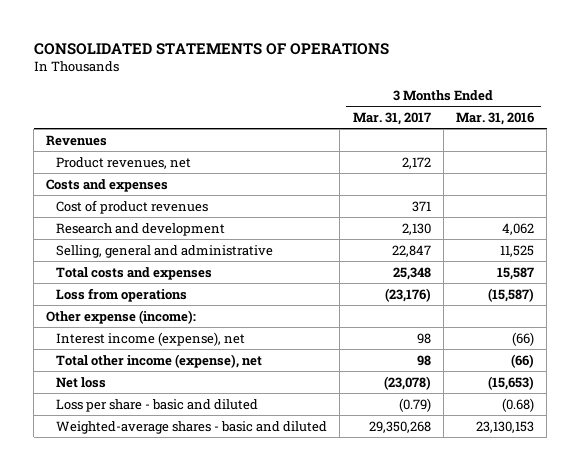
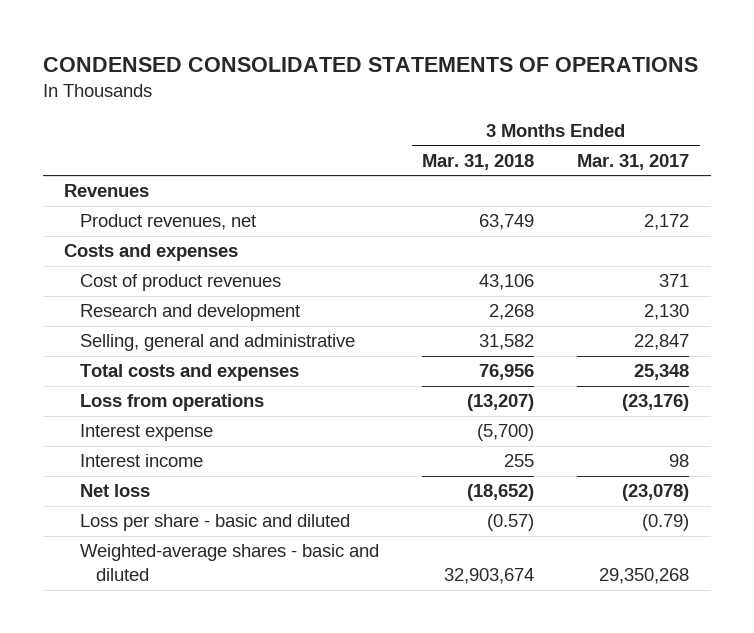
[33,42,389,55] CONSOLIDATED STATEMENTS OF OPERATIONS -> [42,56,698,72] CONDENSED CONSOLIDATED STATEMENTS OF OPERATIONS
[456,111,535,125] Mar. 31, 2016 -> none
none -> [422,153,535,170] Mar. 31, 2018
[46,309,197,324] Other expense (income): -> none
[56,353,263,368] Total other income (expense), net -> none
none -> [80,424,214,442] Interest expense
[56,331,246,346] Interest income (expense), net -> [80,454,204,468] Interest income

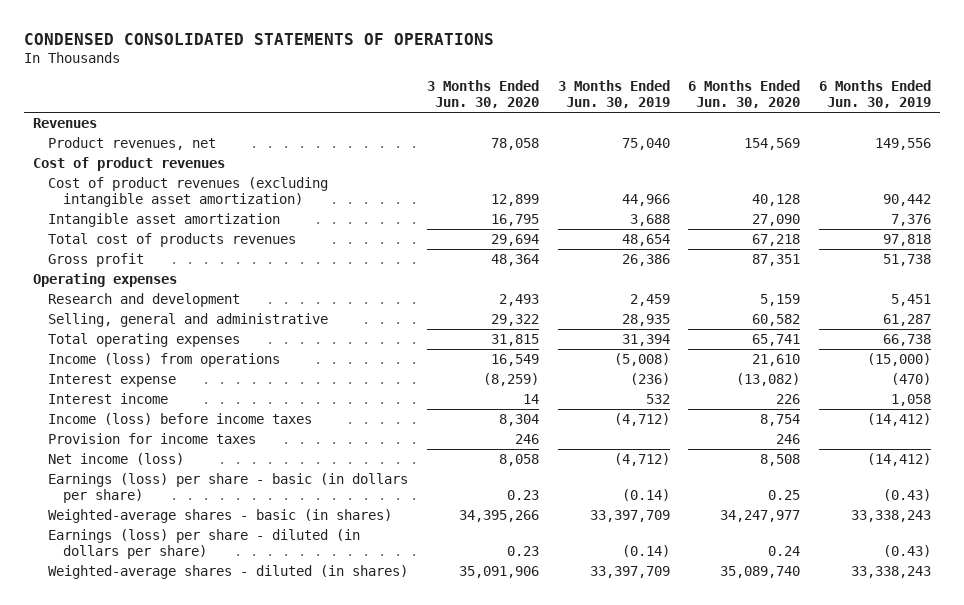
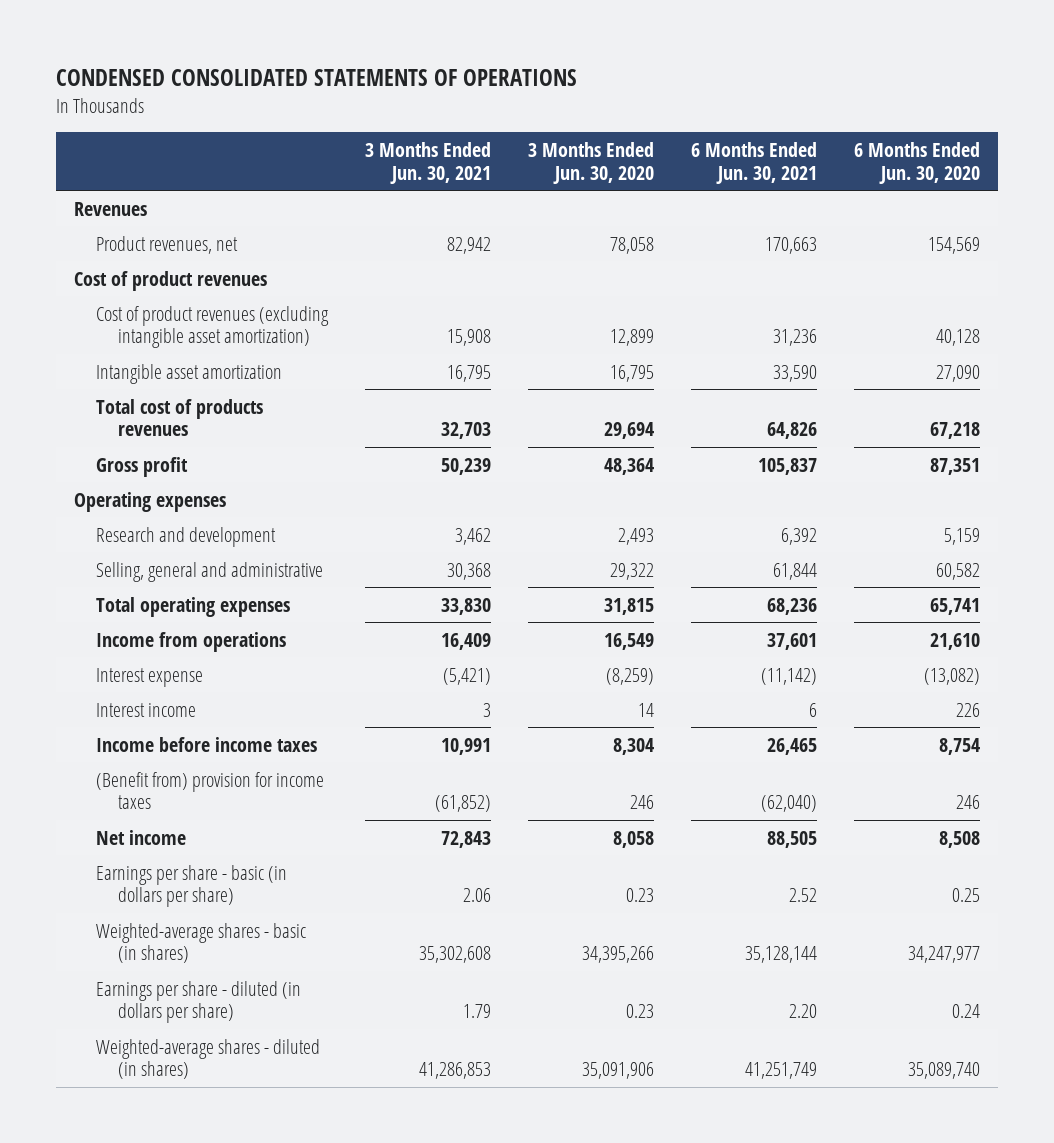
[557,80,670,109] 3 Months Ended Jun. 30, 2019 -> none
[818,80,931,109] 6 Months Ended Jun. 30, 2019 -> none
none -> [365,141,492,184] 3 Months Ended Jun. 30, 2021
none -> [690,141,817,184] 6 Months Ended Jun. 30, 2021
[48,352,281,367] Income (loss) from operations -> [96,631,287,652] Income from operations
[48,412,313,425] Income (loss) before income taxes -> [96,736,318,752] Income before income taxes
[48,432,257,444] Provision for income taxes -> [96,771,325,810] (Benefit from) provision for income taxes
[48,452,185,465] Net income (loss) -> [96,829,187,845] Net income
[48,472,409,503] Earnings (loss) per share - basic (in dollars per share) -> [96,864,288,908] Earnings per share - basic (in dollars per share)
[48,528,361,559] Earnings (loss) per share - diluted (in dollars per share) -> [96,980,302,1024] Earnings per share - diluted (in dollars per share)

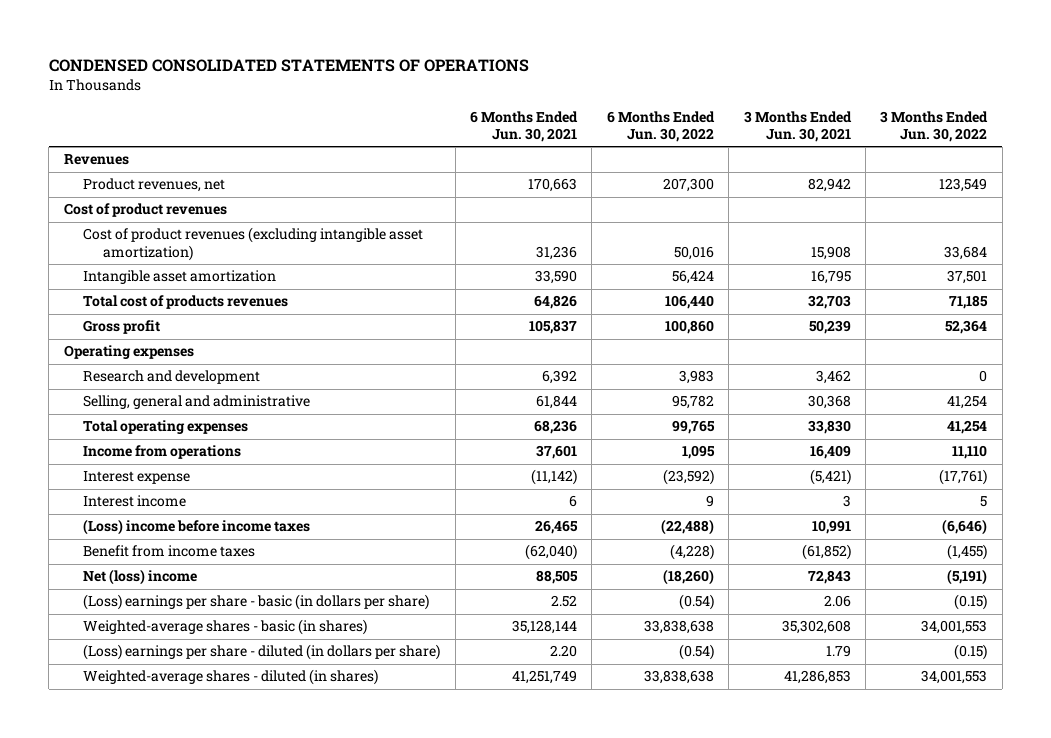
[528,141,655,184] 3 Months Ended Jun. 30, 2020 -> none
[853,141,980,184] 6 Months Ended Jun. 30, 2020 -> none
none -> [606,110,715,142] 6 Months Ended Jun. 30, 2022
none -> [880,110,989,142] 3 Months Ended Jun. 30, 2022
[96,736,318,752] Income before income taxes -> [83,519,311,536] (Loss) income before income taxes
[96,771,325,810] (Benefit from) provision for income taxes -> [83,545,256,558] Benefit from income taxes
[96,829,187,845] Net income -> [83,569,198,586] Net (loss) income
[96,864,288,908] Earnings per share - basic (in dollars per share) -> [83,594,430,611] (Loss) earnings per share - basic (in dollars per share)
[96,980,302,1024] Earnings per share - diluted (in dollars per share) -> [83,644,441,661] (Loss) earnings per share - diluted (in dollars per share)

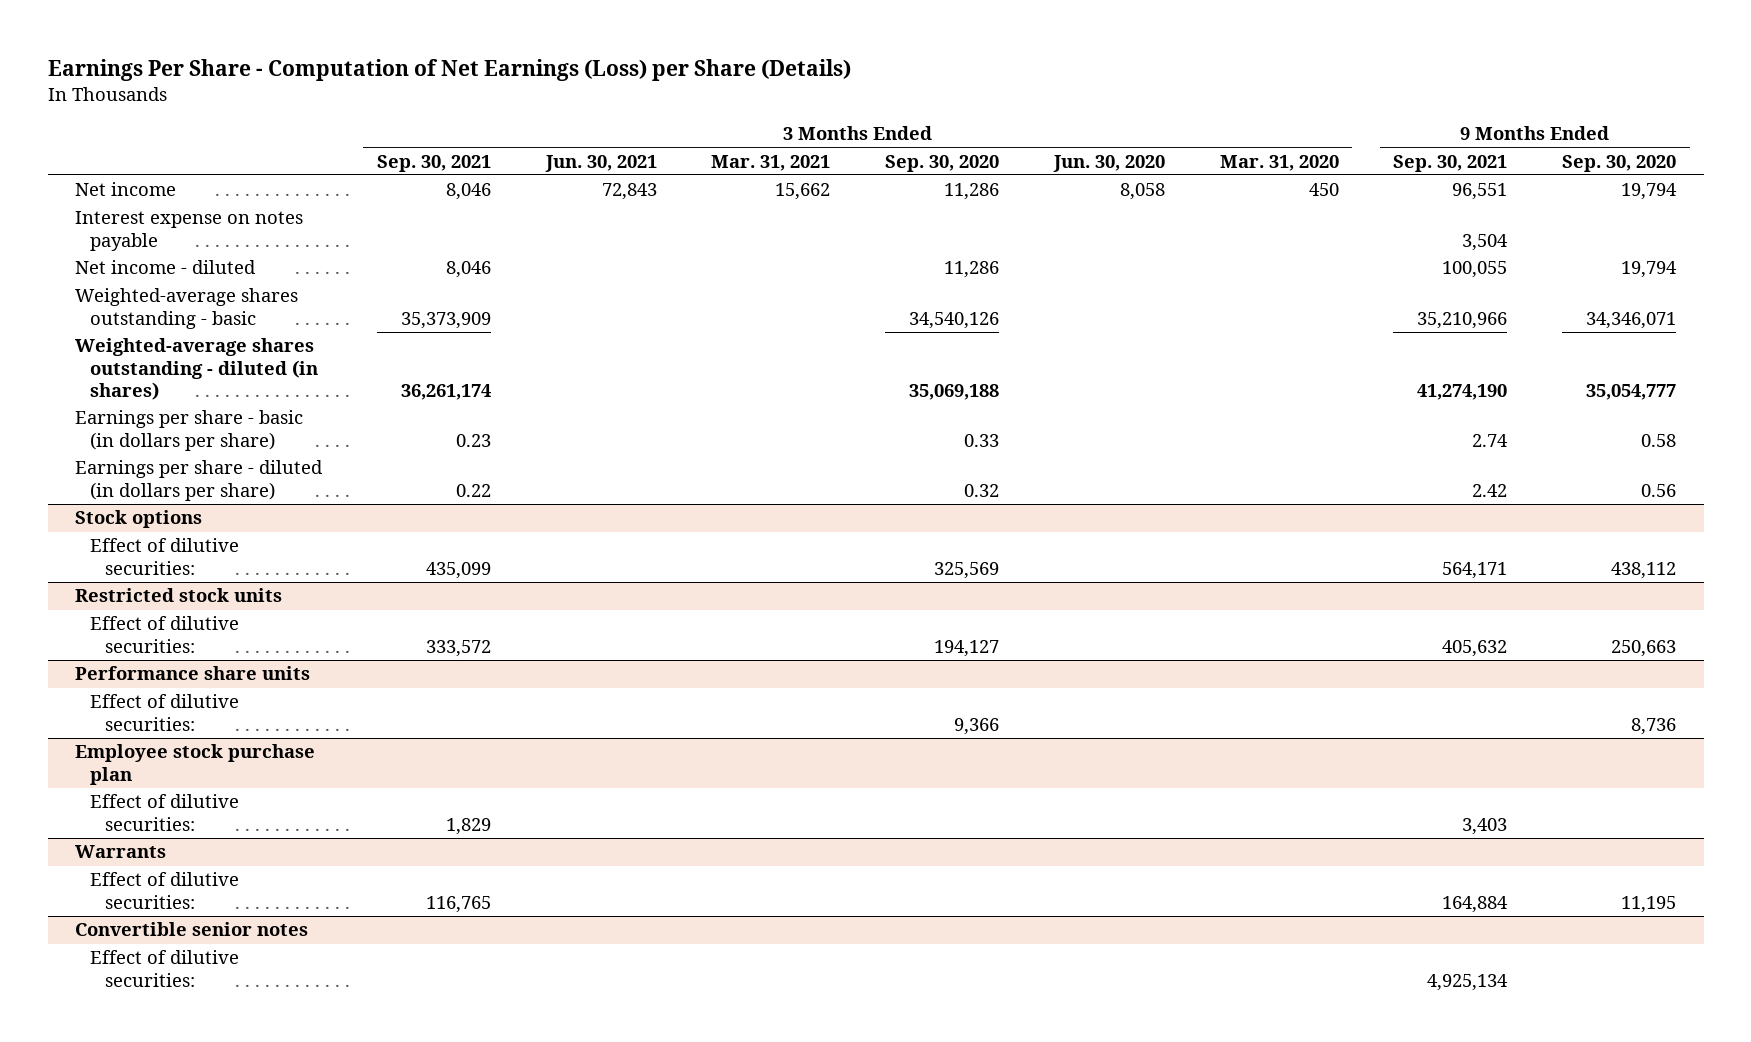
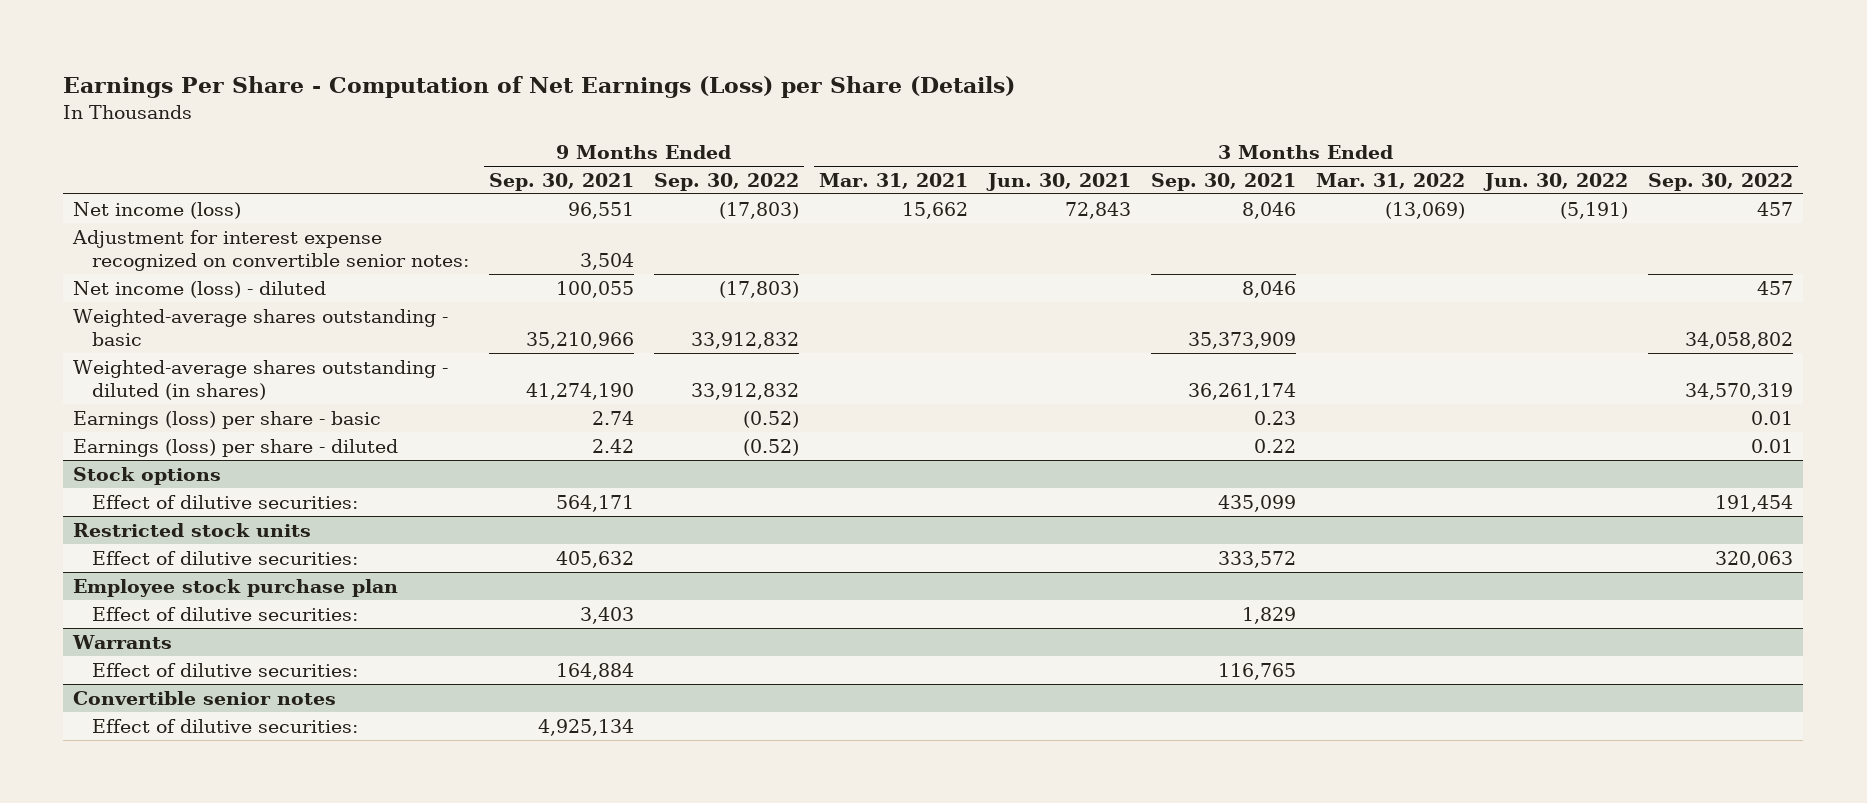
[885,154,1000,172] Sep. 30, 2020 -> none
[1052,154,1165,172] Jun. 30, 2020 -> none
[1219,154,1339,171] Mar. 31, 2020 -> none
[1562,154,1677,172] Sep. 30, 2020 -> none
none -> [653,172,799,191] Sep. 30, 2022
none -> [1316,172,1466,189] Mar. 31, 2022
none -> [1483,172,1629,191] Jun. 30, 2022
none -> [1648,172,1794,191] Sep. 30, 2022
[75,182,177,197] Net income -> [73,201,242,219] Net income (loss)
[75,211,304,251] Interest expense on notes payable -> [72,229,469,271] Adjustment for interest expense recognized on convertible senior notes:
[75,260,257,275] Net income - diluted -> [73,280,327,298] Net income (loss) - diluted
[75,410,304,451] Earnings per share - basic (in dollars per share) -> [73,410,382,429] Earnings (loss) per share - basic
[75,460,324,501] Earnings per share - diluted (in dollars per share) -> [73,438,399,457] Earnings (loss) per share - diluted
[75,666,311,681] Performance share units -> none
[90,694,240,731] Effect of dilutive securities: -> none

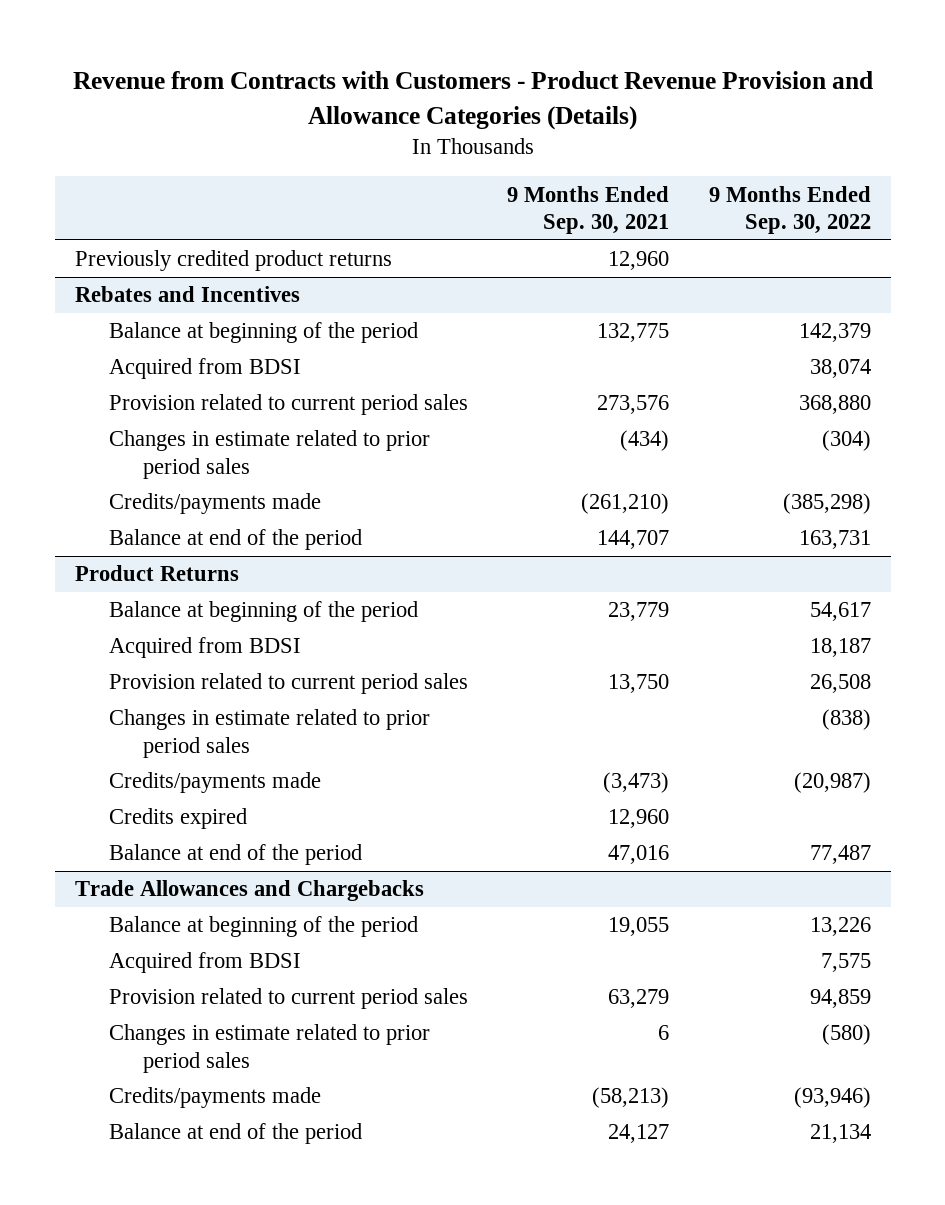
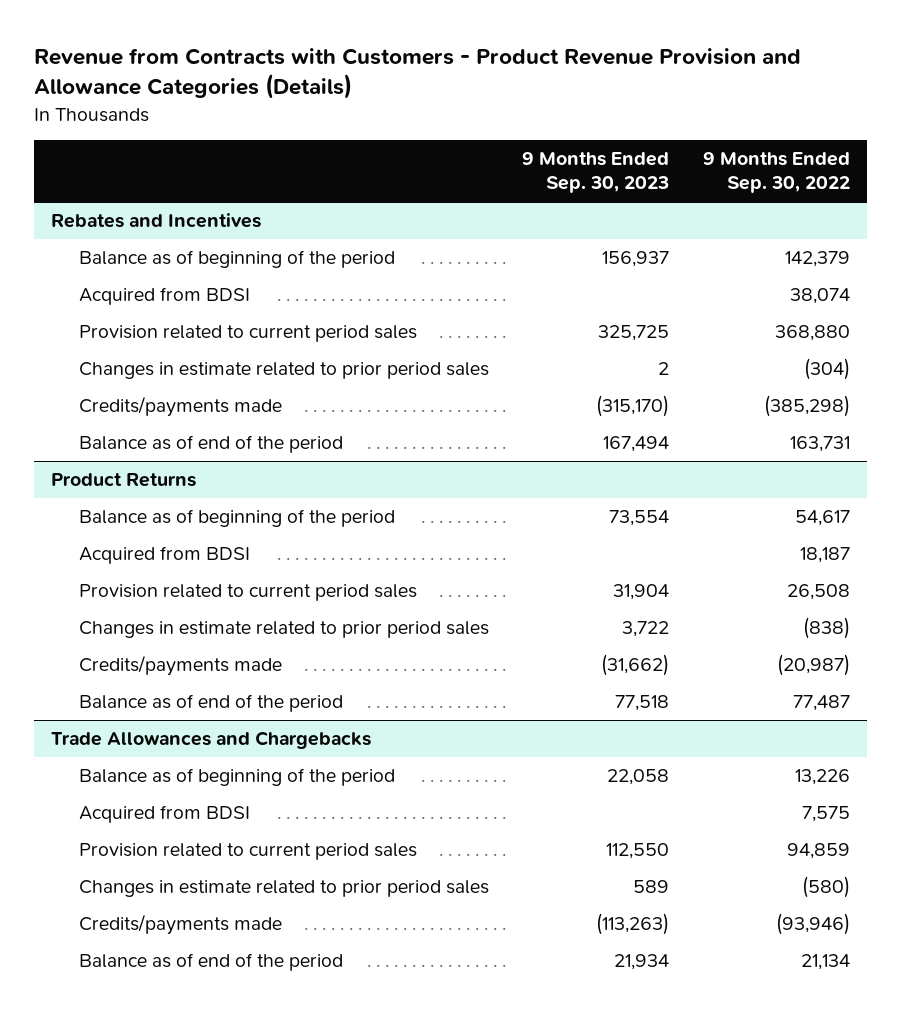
[507,185,670,234] 9 Months Ended Sep. 30, 2021 -> none
none -> [522,151,670,194] 9 Months Ended Sep. 30, 2023
[74,250,392,272] Previously credited product returns -> none
[108,322,418,344] Balance at beginning of the period -> [79,250,396,269] Balance as of beginning of the period
[108,529,362,551] Balance at end of the period -> [79,435,344,454] Balance as of end of the period
[108,601,418,623] Balance at beginning of the period -> [79,509,396,528] Balance as of beginning of the period
[108,808,247,830] Credits expired -> none
[108,844,362,866] Balance at end of the period -> [79,694,344,713] Balance as of end of the period
[108,916,418,938] Balance at beginning of the period -> [79,768,396,787] Balance as of beginning of the period
[108,1123,362,1145] Balance at end of the period -> [79,953,344,972] Balance as of end of the period

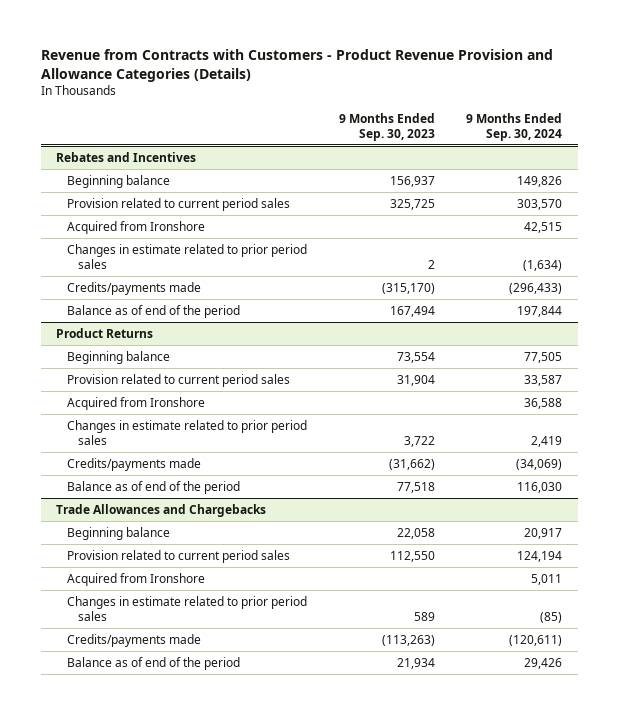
[702,151,850,194] 9 Months Ended Sep. 30, 2022 -> none
none -> [466,113,563,141] 9 Months Ended Sep. 30, 2024
[79,287,251,306] Acquired from BDSI -> none
[79,250,396,269] Balance as of beginning of the period -> [67,174,171,188] Beginning balance
none -> [67,220,206,234] Acquired from Ironshore
[79,546,251,565] Acquired from BDSI -> none
[79,509,396,528] Balance as of beginning of the period -> [67,350,171,364] Beginning balance
none -> [67,396,206,410] Acquired from Ironshore
[79,805,251,824] Acquired from BDSI -> none
[79,768,396,787] Balance as of beginning of the period -> [67,526,171,540] Beginning balance
none -> [67,572,206,586] Acquired from Ironshore

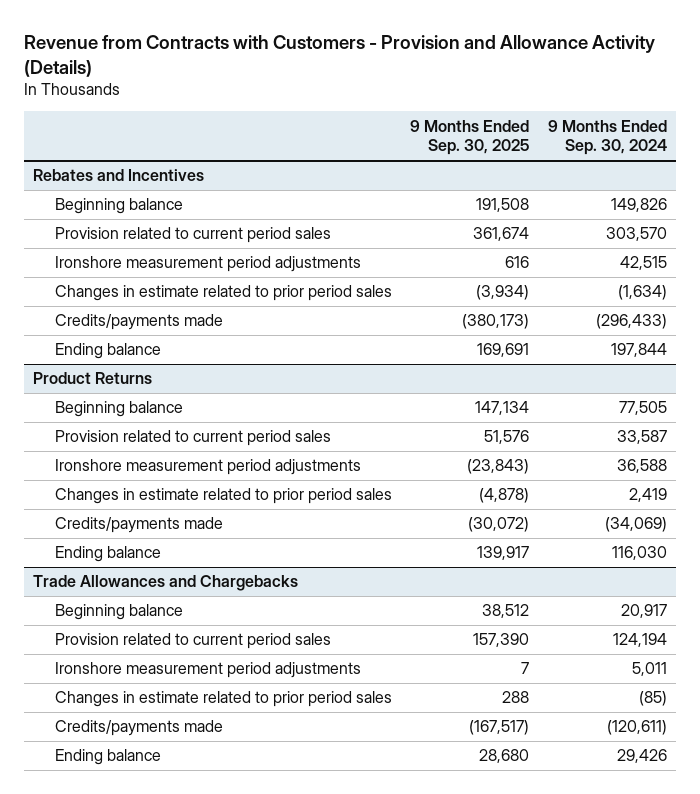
[40,48,553,82] Revenue from Contracts with Customers - Product Revenue Provision and Allowance Categories (Details) -> [23,34,655,77] Revenue from Contracts with Customers - Provision and Allowance Activity (Details)
[338,113,435,141] 9 Months Ended Sep. 30, 2023 -> none
none -> [410,119,530,156] 9 Months Ended Sep. 30, 2025
[67,220,206,234] Acquired from Ironshore -> [54,256,361,273] Ironshore measurement period adjustments
[67,304,241,318] Balance as of end of the period -> [54,343,161,360] Ending balance
[67,396,206,410] Acquired from Ironshore -> [54,459,361,476] Ironshore measurement period adjustments
[67,480,241,494] Balance as of end of the period -> [54,546,161,563] Ending balance
[67,572,206,586] Acquired from Ironshore -> [54,662,361,679] Ironshore measurement period adjustments
[67,656,241,670] Balance as of end of the period -> [54,749,161,766] Ending balance

